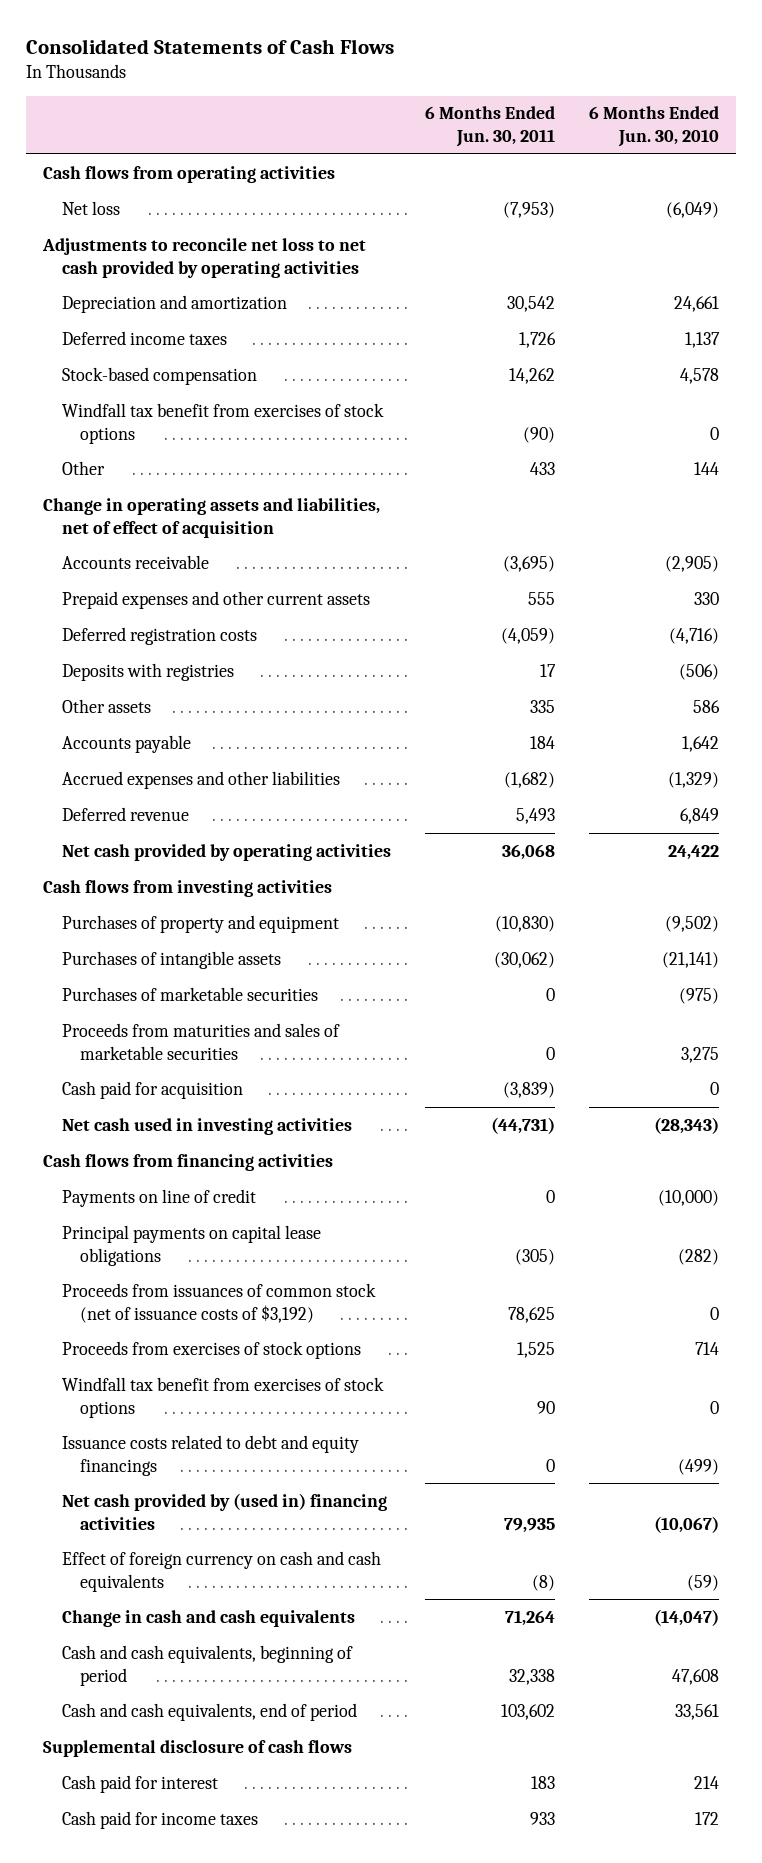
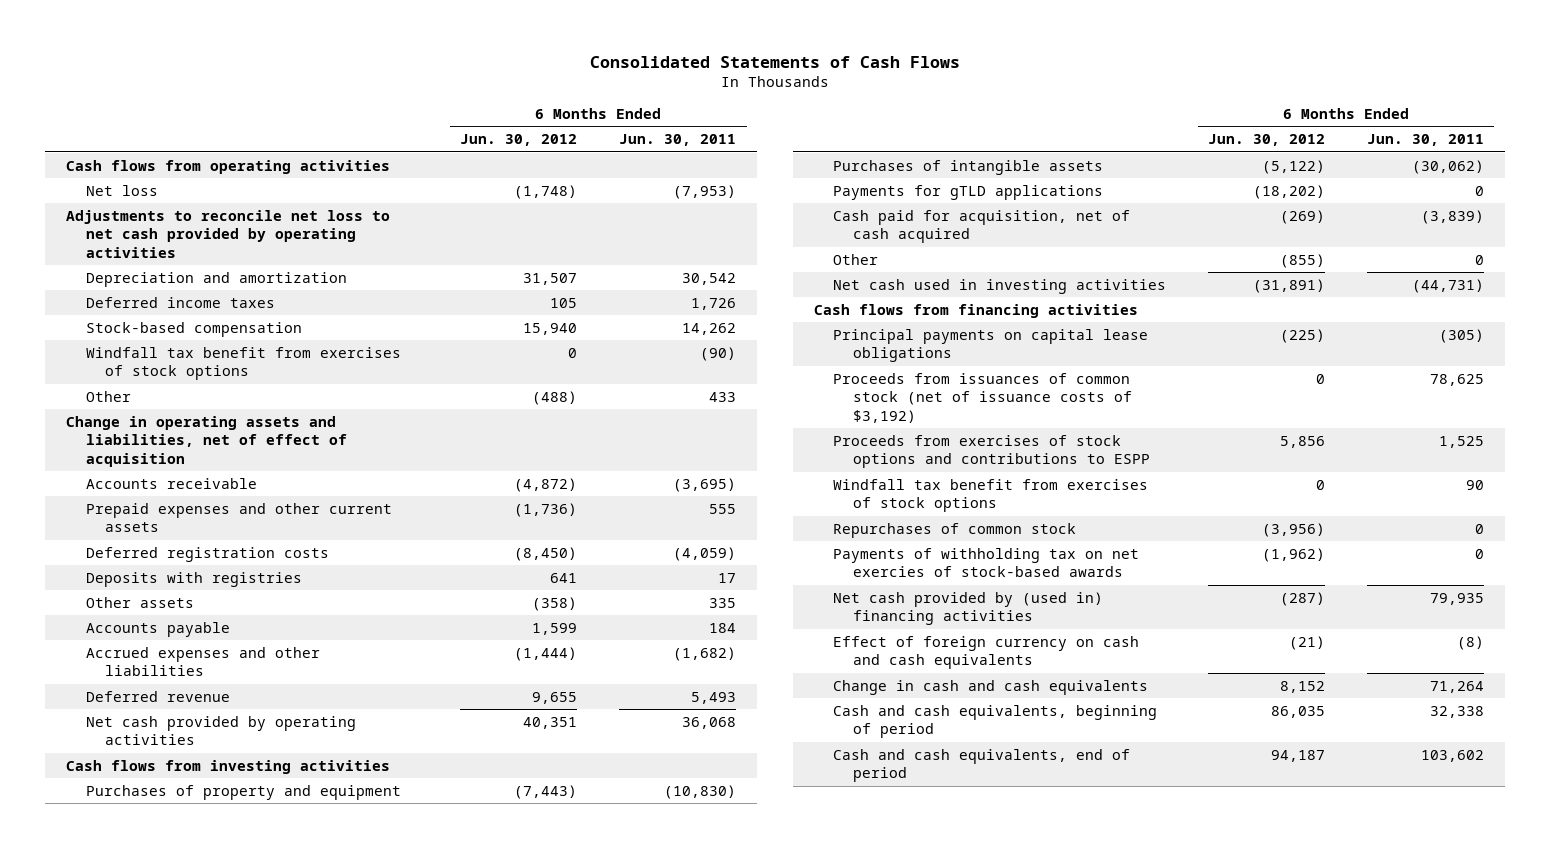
[589,106,720,148] 6 Months Ended Jun. 30, 2010 -> none
none -> [460,134,578,147] Jun. 30, 2012
[61,986,318,1001] Purchases of marketable securities -> none
[61,1022,340,1060] Proceeds from maturities and sales of marketable securities -> none
none -> [833,184,1104,200] Payments for gTLD applications
[61,1080,243,1099] Cash paid for acquisition -> [833,209,1131,244] Cash paid for acquisition, net of cash acquired
none -> [833,253,879,265] Other
[61,1188,256,1207] Payments on line of credit -> none
[61,1340,361,1359] Proceeds from exercises of stock options -> [833,434,1150,469] Proceeds from exercises of stock options and contributions to ESPP
[61,1434,359,1476] Issuance costs related to debt and equity financings -> none
none -> [833,522,1077,538] Repurchases of common stock
none -> [833,547,1140,578] Payments of withholding tax on net exercies of stock-based awards
[43,1739,353,1757] Supplemental disclosure of cash flows -> none
[61,1774,218,1793] Cash paid for interest -> none
[61,1810,258,1829] Cash paid for income taxes -> none

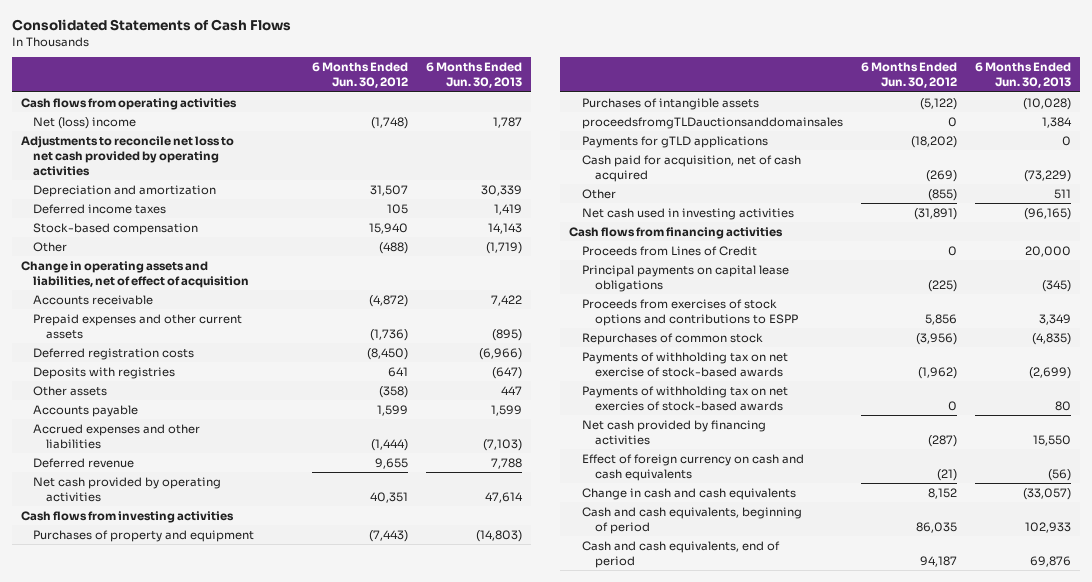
[619,134,737,147] Jun. 30, 2011 -> none
none -> [426,62,523,89] 6 Months Ended Jun. 30, 2013
[85,184,158,196] Net loss -> [33,117,137,130] Net (loss) income
[85,346,401,381] Windfall tax benefit from exercises of stock options -> none
none -> [582,117,844,130] proceedsfromgTLDauctionsanddomainsales
none -> [582,246,758,257] Proceeds from Lines of Credit
[833,372,1132,423] Proceeds from issuances of common stock (net of issuance costs of $3,192) -> none
[833,478,1149,513] Windfall tax benefit from exercises of stock options -> none
none -> [582,352,789,377] Payments of withholding tax on net exercise of stock-based awards
[1262,547,1326,562] (1,962) -> [948,400,958,411] 0
[833,591,1104,626] Net cash provided by (used in) financing activities -> [582,420,767,445] Net cash provided by financing activities

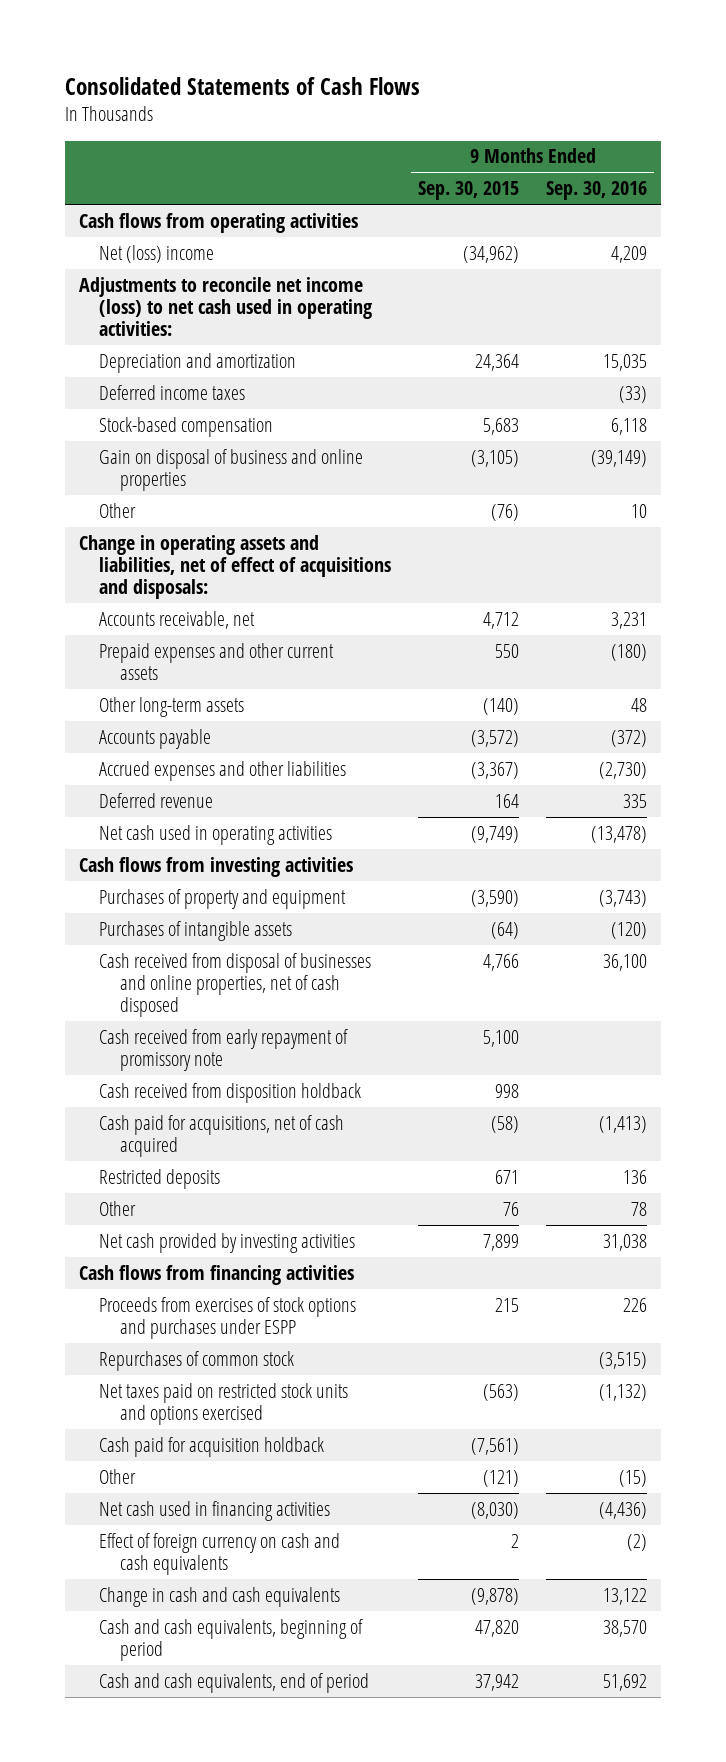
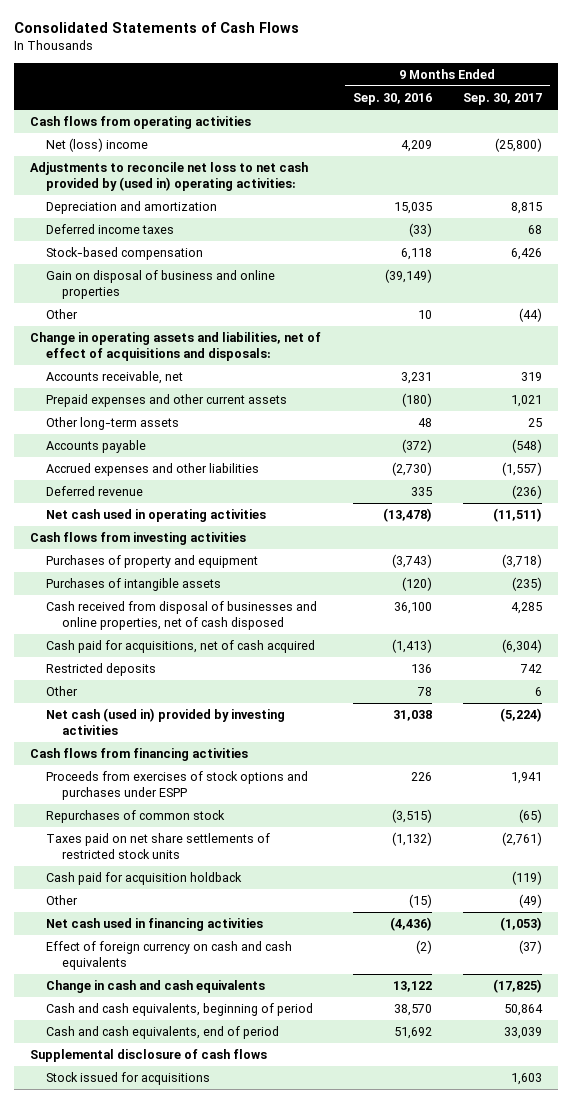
[418,181,520,201] Sep. 30, 2015 -> none
none -> [463,93,543,106] Sep. 30, 2017
[78,276,373,337] Adjustments to reconcile net income (loss) to net cash used in operating activities: -> [29,162,308,192] Adjustments to reconcile net loss to net cash provided by (used in) operating activities:
[99,1028,349,1072] Cash received from early repayment of promissory note -> none
[99,1082,362,1103] Cash received from disposition holdback -> none
[99,1232,356,1253] Net cash provided by investing activities -> [45,708,285,736] Net cash (used in) provided by investing activities
[99,1382,349,1426] Net taxes paid on restricted stock units and options exercised -> [45,833,270,860] Taxes paid on net share settlements of restricted stock units
none -> [29,1049,267,1063] Supplemental disclosure of cash flows
none -> [45,1072,210,1086] Stock issued for acquisitions

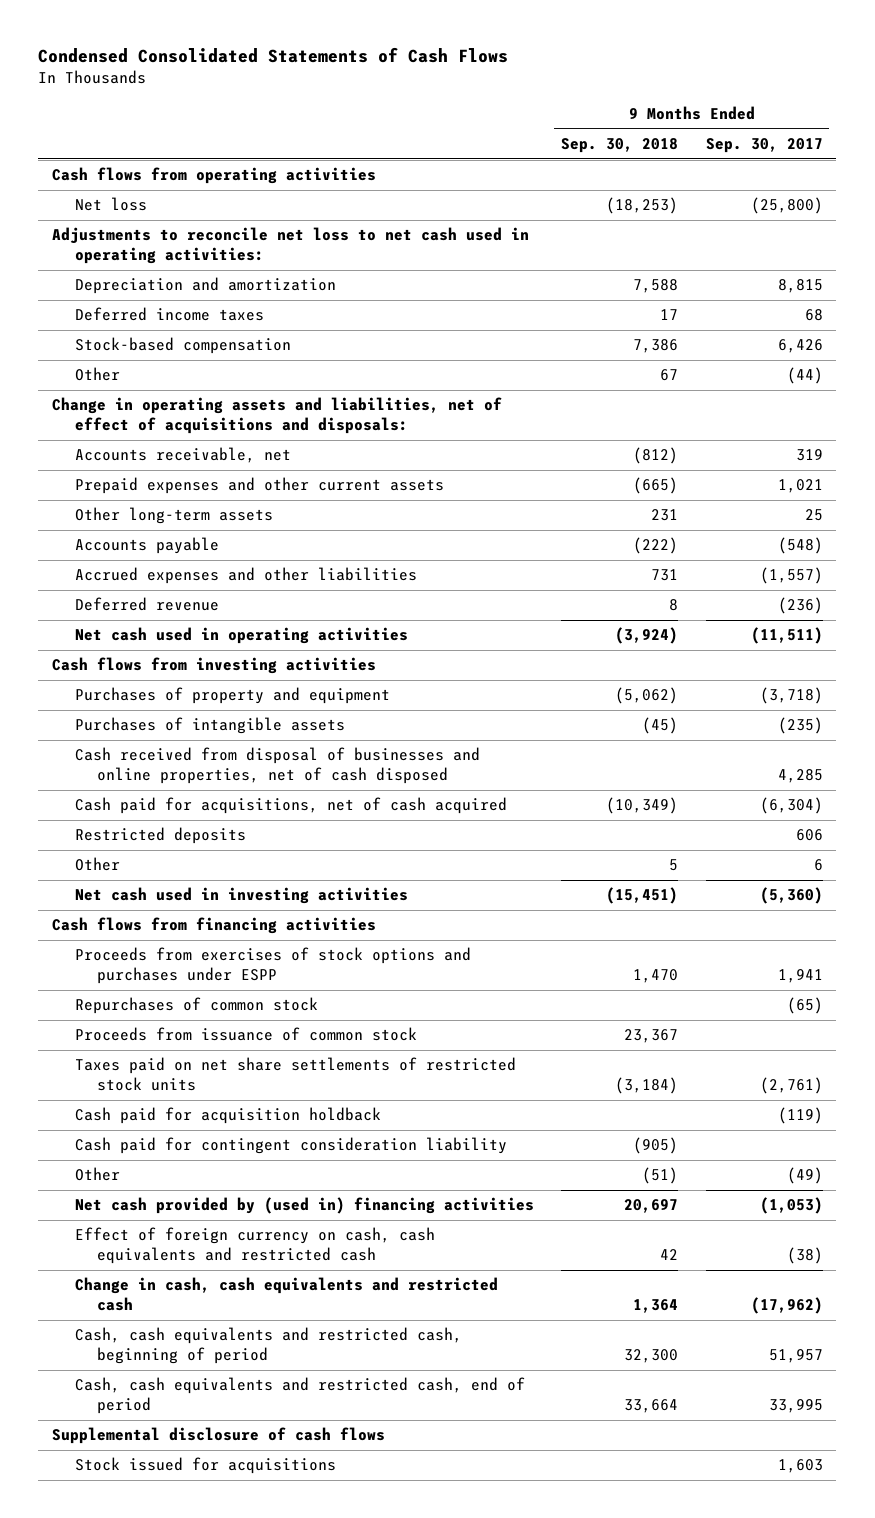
[13,22,299,34] Consolidated Statements of Cash Flows -> [38,47,509,64] Condensed Consolidated Statements of Cash Flows
[352,93,432,106] Sep. 30, 2016 -> none
none -> [561,138,679,154] Sep. 30, 2018
[45,138,148,153] Net (loss) income -> [74,197,147,212] Net loss
[29,162,308,192] Adjustments to reconcile net loss to net cash provided by (used in) operating activities: -> [52,227,530,264] Adjustments to reconcile net loss to net cash used in operating activities:
[45,270,275,300] Gain on disposal of business and online properties -> none
[520,664,543,674] 742 -> [795,829,823,842] 606
[45,708,285,736] Net cash (used in) provided by investing activities -> [74,887,408,905] Net cash used in investing activities
[500,708,543,723] (5,224) -> [759,887,823,905] (5,360)
none -> [74,1027,417,1042] Proceeds from issuance of common stock
none -> [74,1137,507,1155] Cash paid for contingent consideration liability
[45,918,263,932] Net cash used in financing activities -> [74,1197,534,1215] Net cash provided by (used in) financing activities
[45,941,292,971] Effect of foreign currency on cash and cash equivalents -> [74,1227,435,1264] Effect of foreign currency on cash, cash equivalents and restricted cash
[519,940,543,955] (37) -> [786,1246,823,1264] (38)
[45,980,265,994] Change in cash and cash equivalents -> [74,1277,498,1311] Change in cash, cash equivalents and restricted cash
[493,979,543,994] (17,825) -> [750,1296,823,1314] (17,962)
[45,1003,313,1017] Cash and cash equivalents, beginning of period -> [74,1327,462,1364] Cash, cash equivalents and restricted cash, beginning of period
[504,1004,544,1017] 50,864 -> [768,1348,823,1363] 51,957
[45,1026,279,1040] Cash and cash equivalents, end of period -> [74,1377,525,1414] Cash, cash equivalents and restricted cash, end of period
[504,1027,543,1040] 33,039 -> [768,1398,823,1413] 33,995

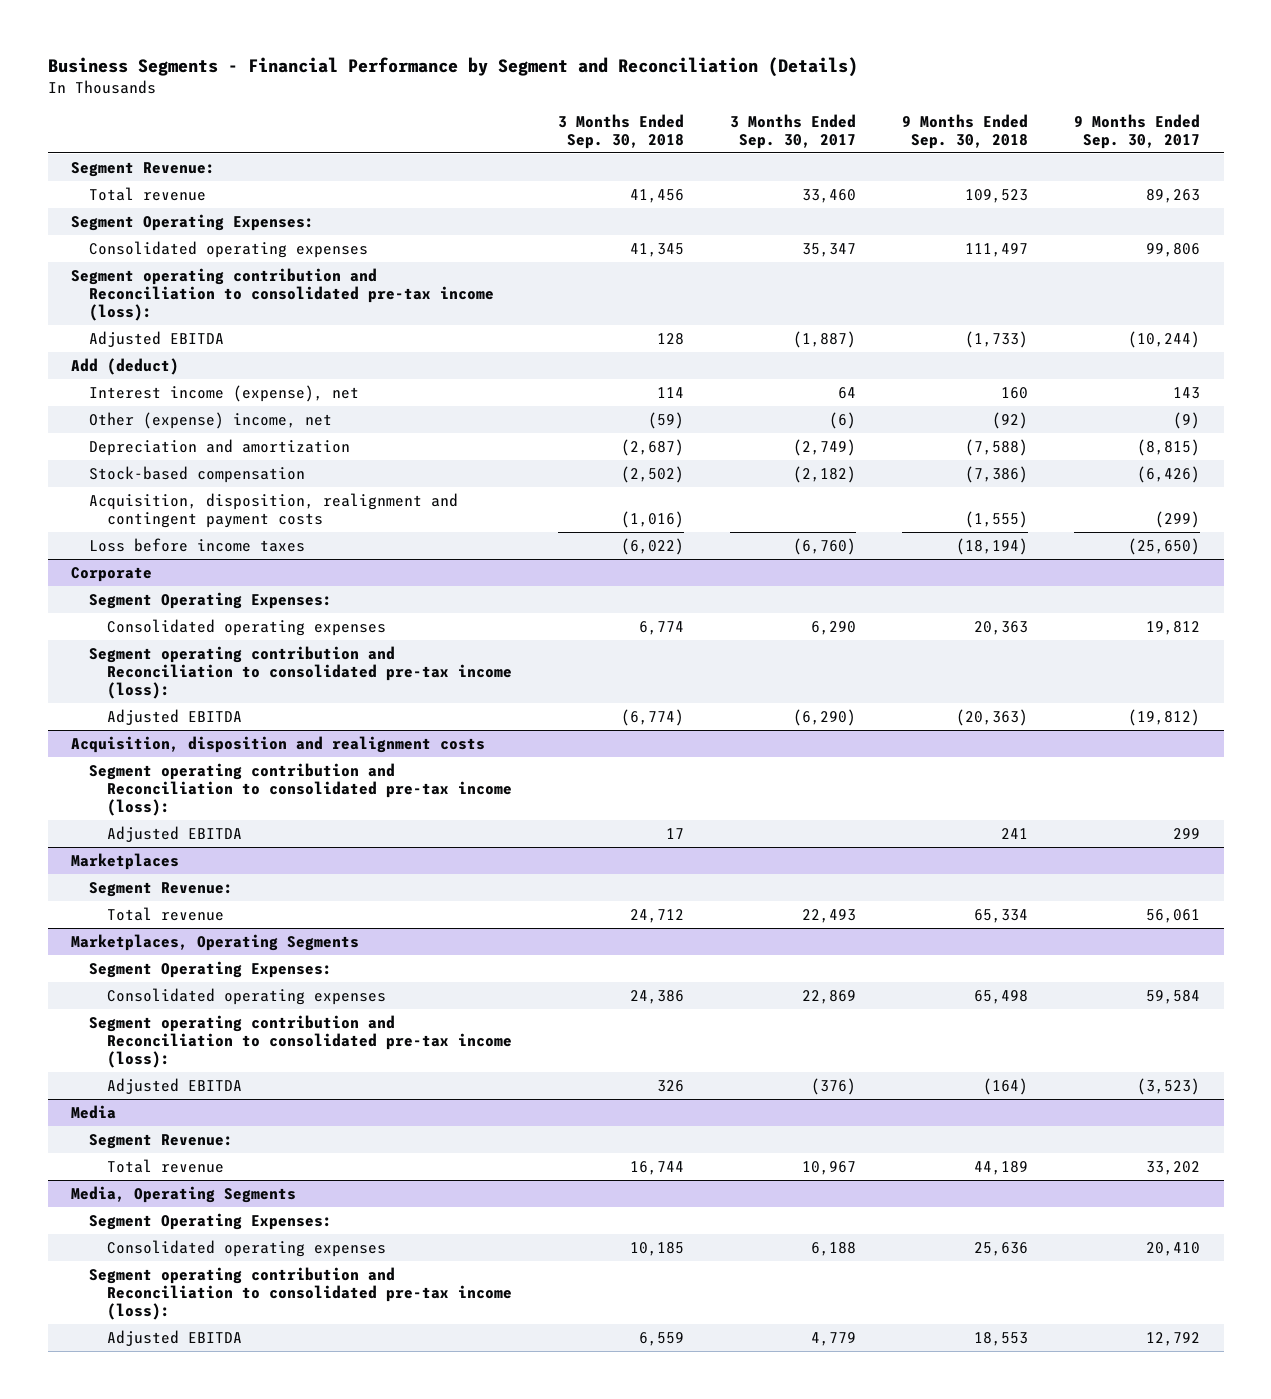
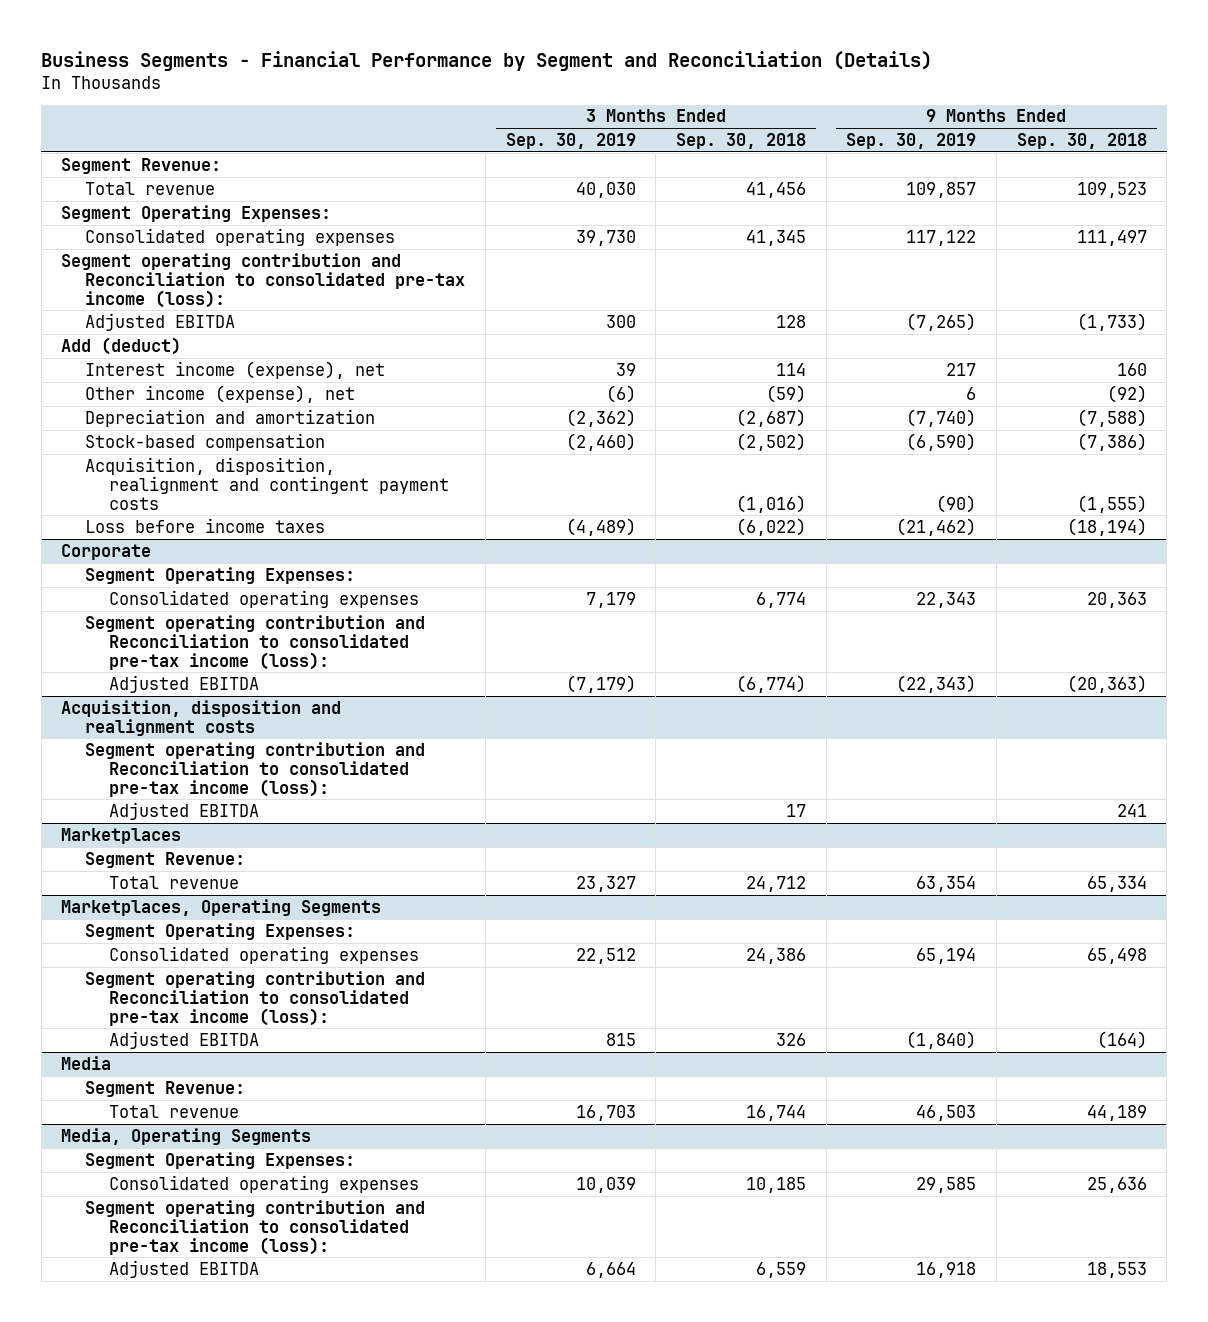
[730,113,857,150] 3 Months Ended Sep. 30, 2017 -> none
[1074,113,1201,150] 9 Months Ended Sep. 30, 2017 -> none
none -> [505,133,636,150] Sep. 30, 2019
none -> [846,133,977,150] Sep. 30, 2019
[88,411,332,429] Other (expense) income, net -> [85,384,356,403] Other income (expense), net

